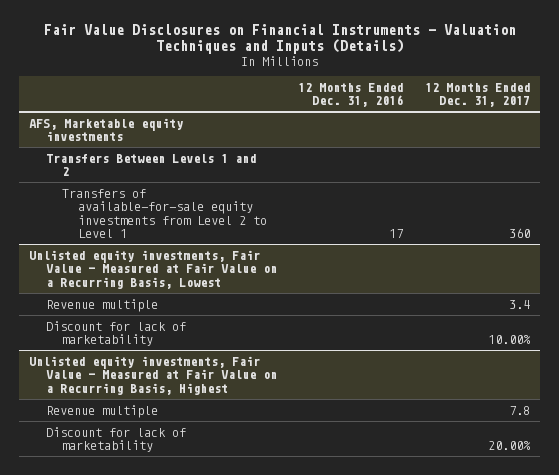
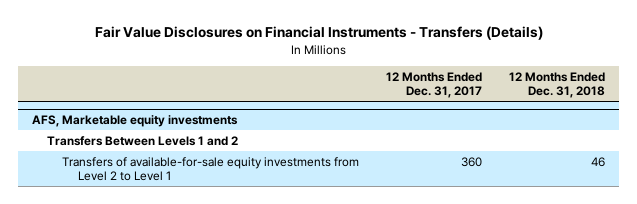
[43,24,516,55] Fair Value Disclosures on Financial Instruments - Valuation Techniques and Inputs (Details) -> [94,26,543,41] Fair Value Disclosures on Financial Instruments - Transfers (Details)
[298,82,404,108] 12 Months Ended Dec. 31, 2016 -> none
none -> [509,71,606,99] 12 Months Ended Dec. 31, 2018
[29,249,277,289] Unlisted equity investments, Fair Value - Measured at Fair Value on a Recurring Basis, Lowest -> none
[45,298,158,312] Revenue multiple -> none
[45,320,186,347] Discount for lack of marketability -> none
[29,355,277,395] Unlisted equity investments, Fair Value - Measured at Fair Value on a Recurring Basis, Highest -> none
[45,404,158,418] Revenue multiple -> none
[45,426,186,453] Discount for lack of marketability -> none

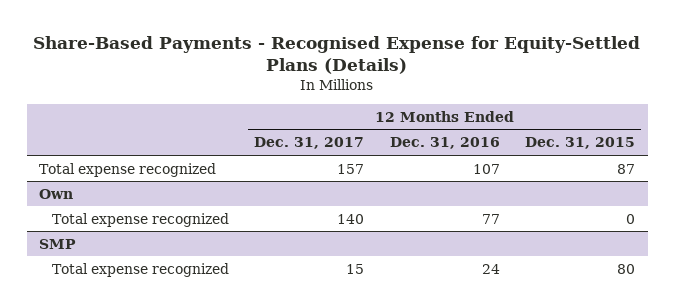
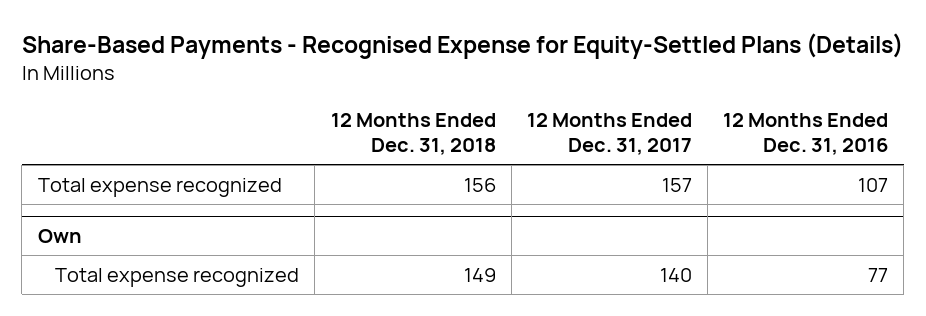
[524,137,635,150] Dec. 31, 2015 -> none
none -> [330,113,496,156] 12 Months Ended Dec. 31, 2018
[39,238,77,249] SMP -> none
[51,262,229,277] Total expense recognized -> none

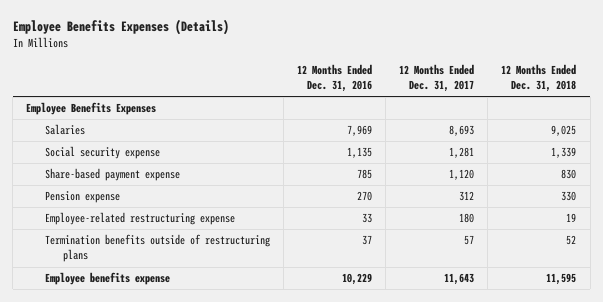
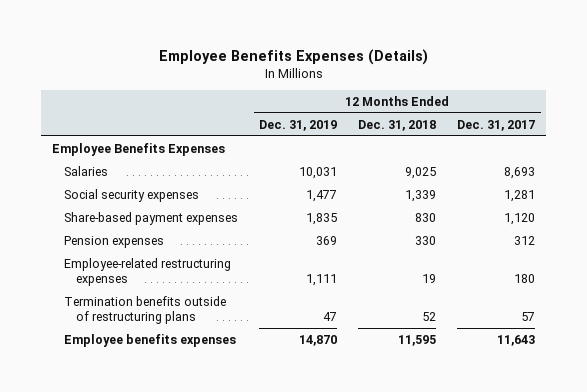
[296,63,372,93] 12 Months Ended Dec. 31, 2016 -> none
none -> [259,119,338,131] Dec. 31, 2019
[44,146,160,160] Social security expense -> [63,188,199,202] Social security expenses
[44,168,180,182] Share-based payment expense -> [63,211,238,225] Share-based payment expenses
[44,191,120,204] Pension expense -> [63,235,164,248] Pension expenses
[44,212,235,226] Employee-related restructuring expense -> [63,257,231,287] Employee-related restructuring expenses
[44,272,170,286] Employee benefits expense -> [63,333,236,347] Employee benefits expenses

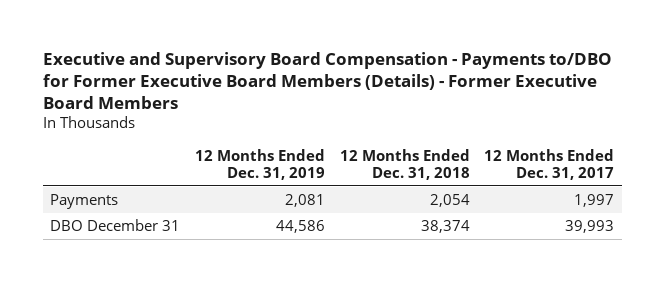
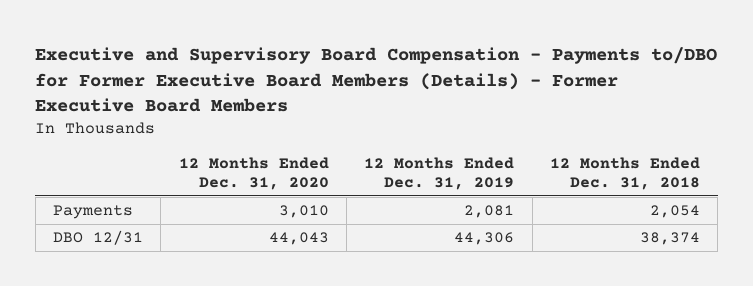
[484,148,615,180] 12 Months Ended Dec. 31, 2017 -> none
none -> [178,156,329,190] 12 Months Ended Dec. 31, 2020
[50,219,181,232] DBO December 31 -> [52,230,143,246] DBO 12/31
[275,220,325,234] 44,586 -> [454,232,515,246] 44,306

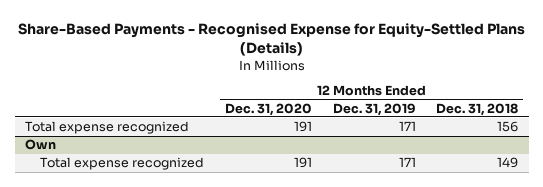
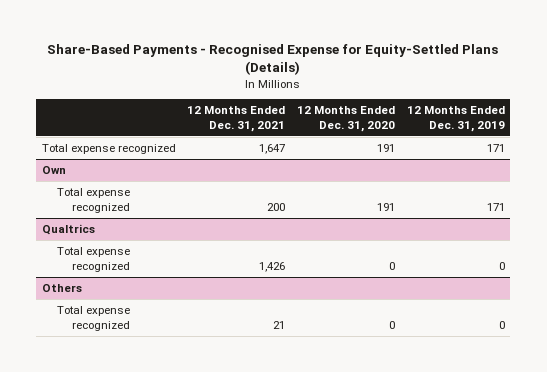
[436,102,519,116] Dec. 31, 2018 -> none
none -> [187,106,286,132] 12 Months Ended Dec. 31, 2021
none -> [41,224,95,236] Qualtrics
none -> [56,247,130,272] Total expense recognized
none -> [41,284,82,293] Others
none -> [56,306,130,331] Total expense recognized

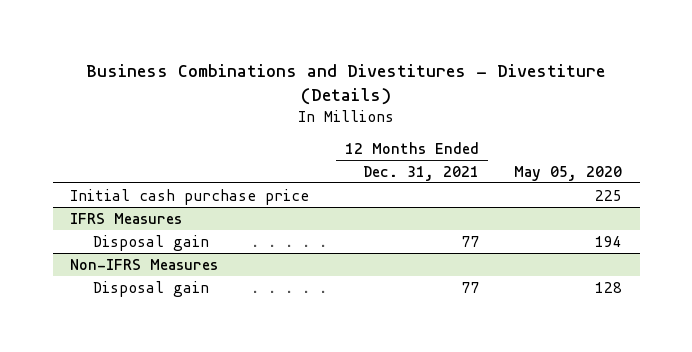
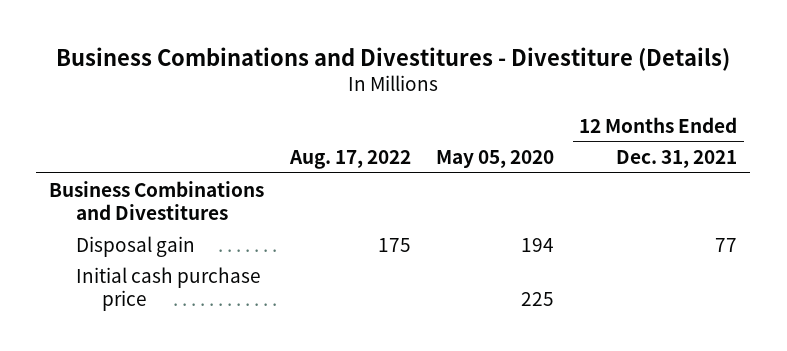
none -> [288,150,411,170] Aug. 17, 2022
[70,212,183,224] IFRS Measures -> none
none -> [49,180,265,221] Business Combinations and Divestitures
[70,258,219,270] Non-IFRS Measures -> none
[92,280,209,297] Disposal gain -> none
[70,188,310,205] Initial cash purchase price -> [75,266,261,312] Initial cash purchase price

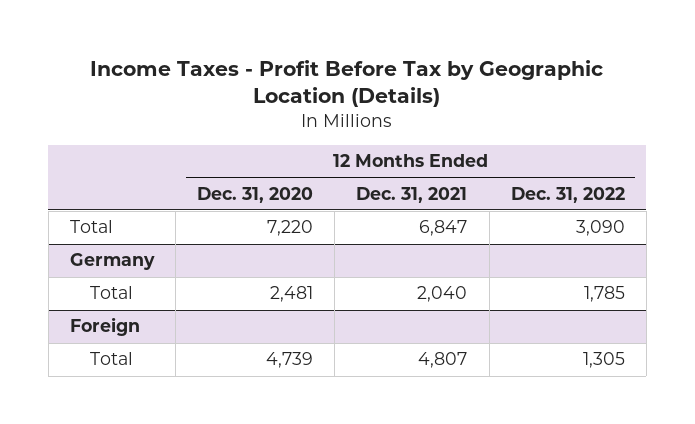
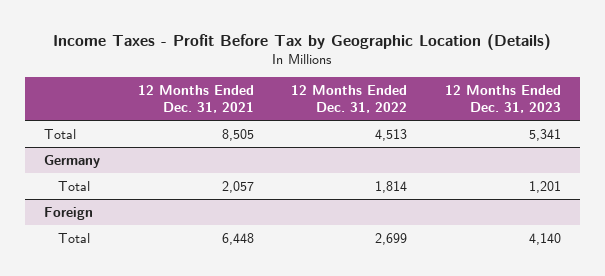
[197,186,314,203] Dec. 31, 2020 -> none
none -> [444,84,561,113] 12 Months Ended Dec. 31, 2023
[419,220,468,237] 6,847 -> [221,128,254,141] 8,505
[575,220,625,237] 3,090 -> [375,128,408,141] 4,513
[417,286,468,303] 2,040 -> [221,180,254,193] 2,057
[583,286,625,303] 1,785 -> [375,180,408,193] 1,814
[418,352,468,369] 4,807 -> [221,232,254,245] 6,448
[582,352,625,369] 1,305 -> [375,232,408,245] 2,699

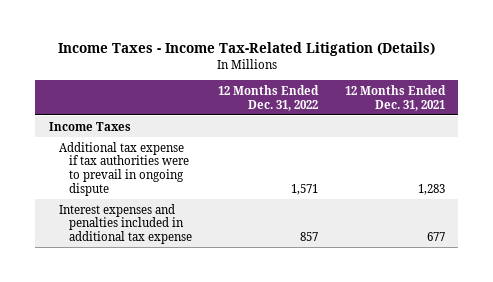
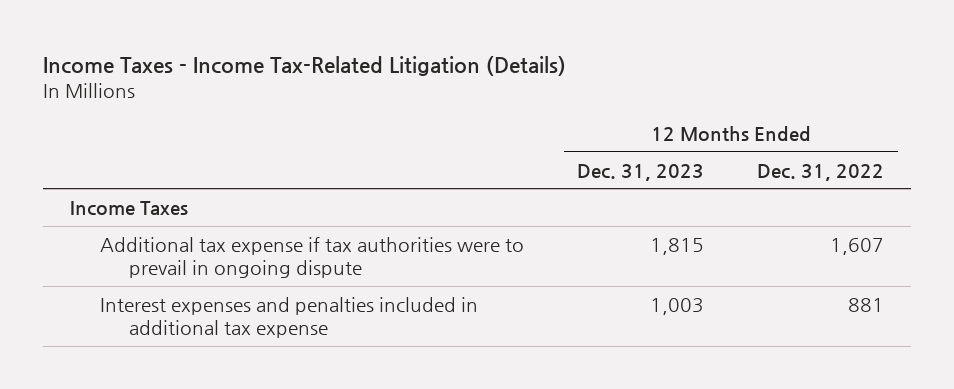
[344,84,446,111] 12 Months Ended Dec. 31, 2021 -> none
none -> [576,163,704,181] Dec. 31, 2023
[291,183,319,195] 1,571 -> [830,237,885,255] 1,607
[300,232,319,242] 857 -> [848,297,885,312] 881

